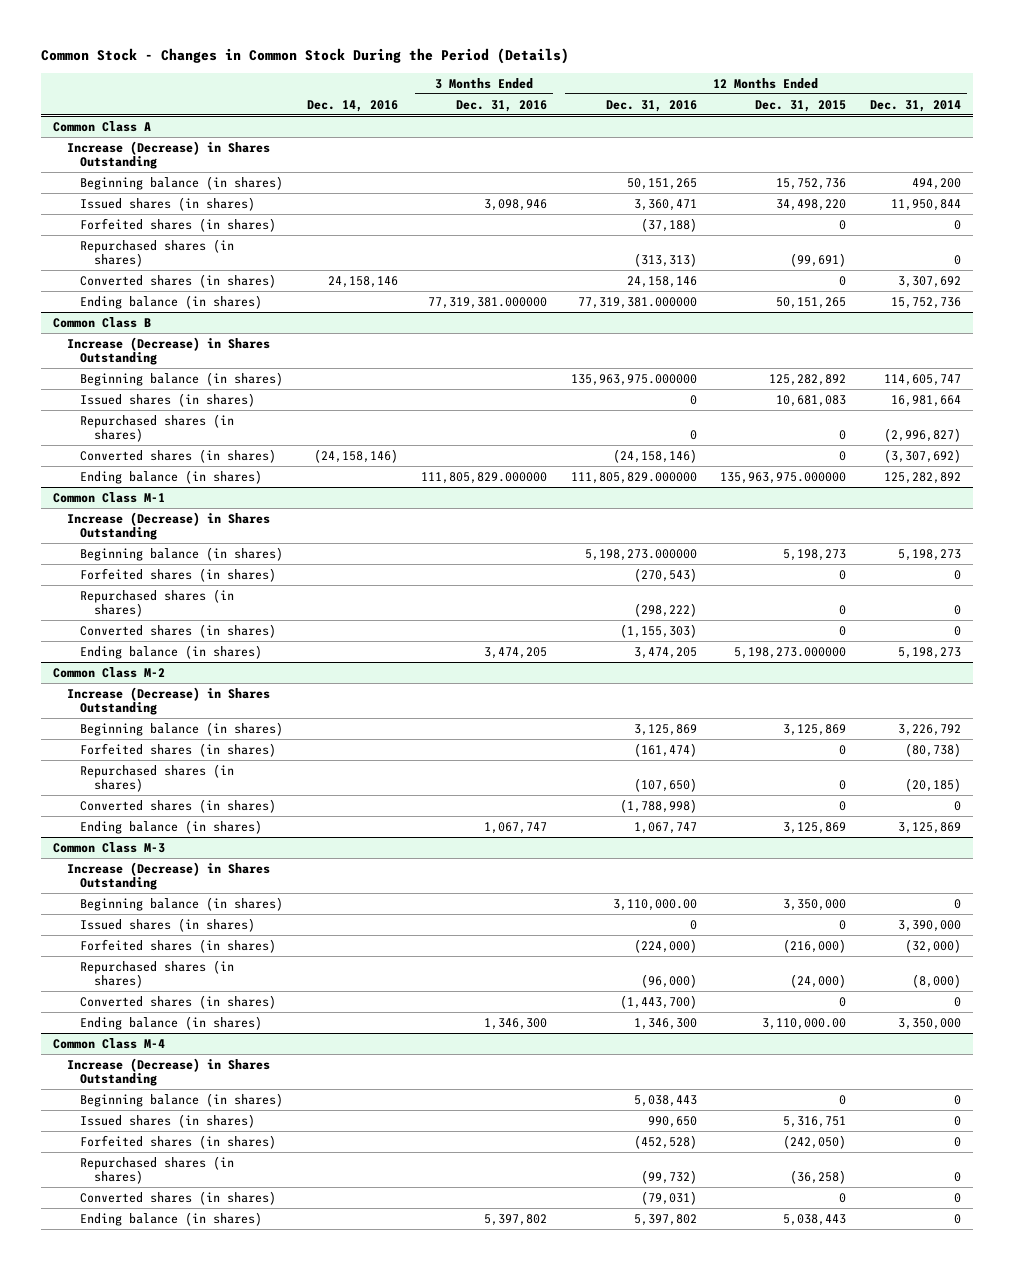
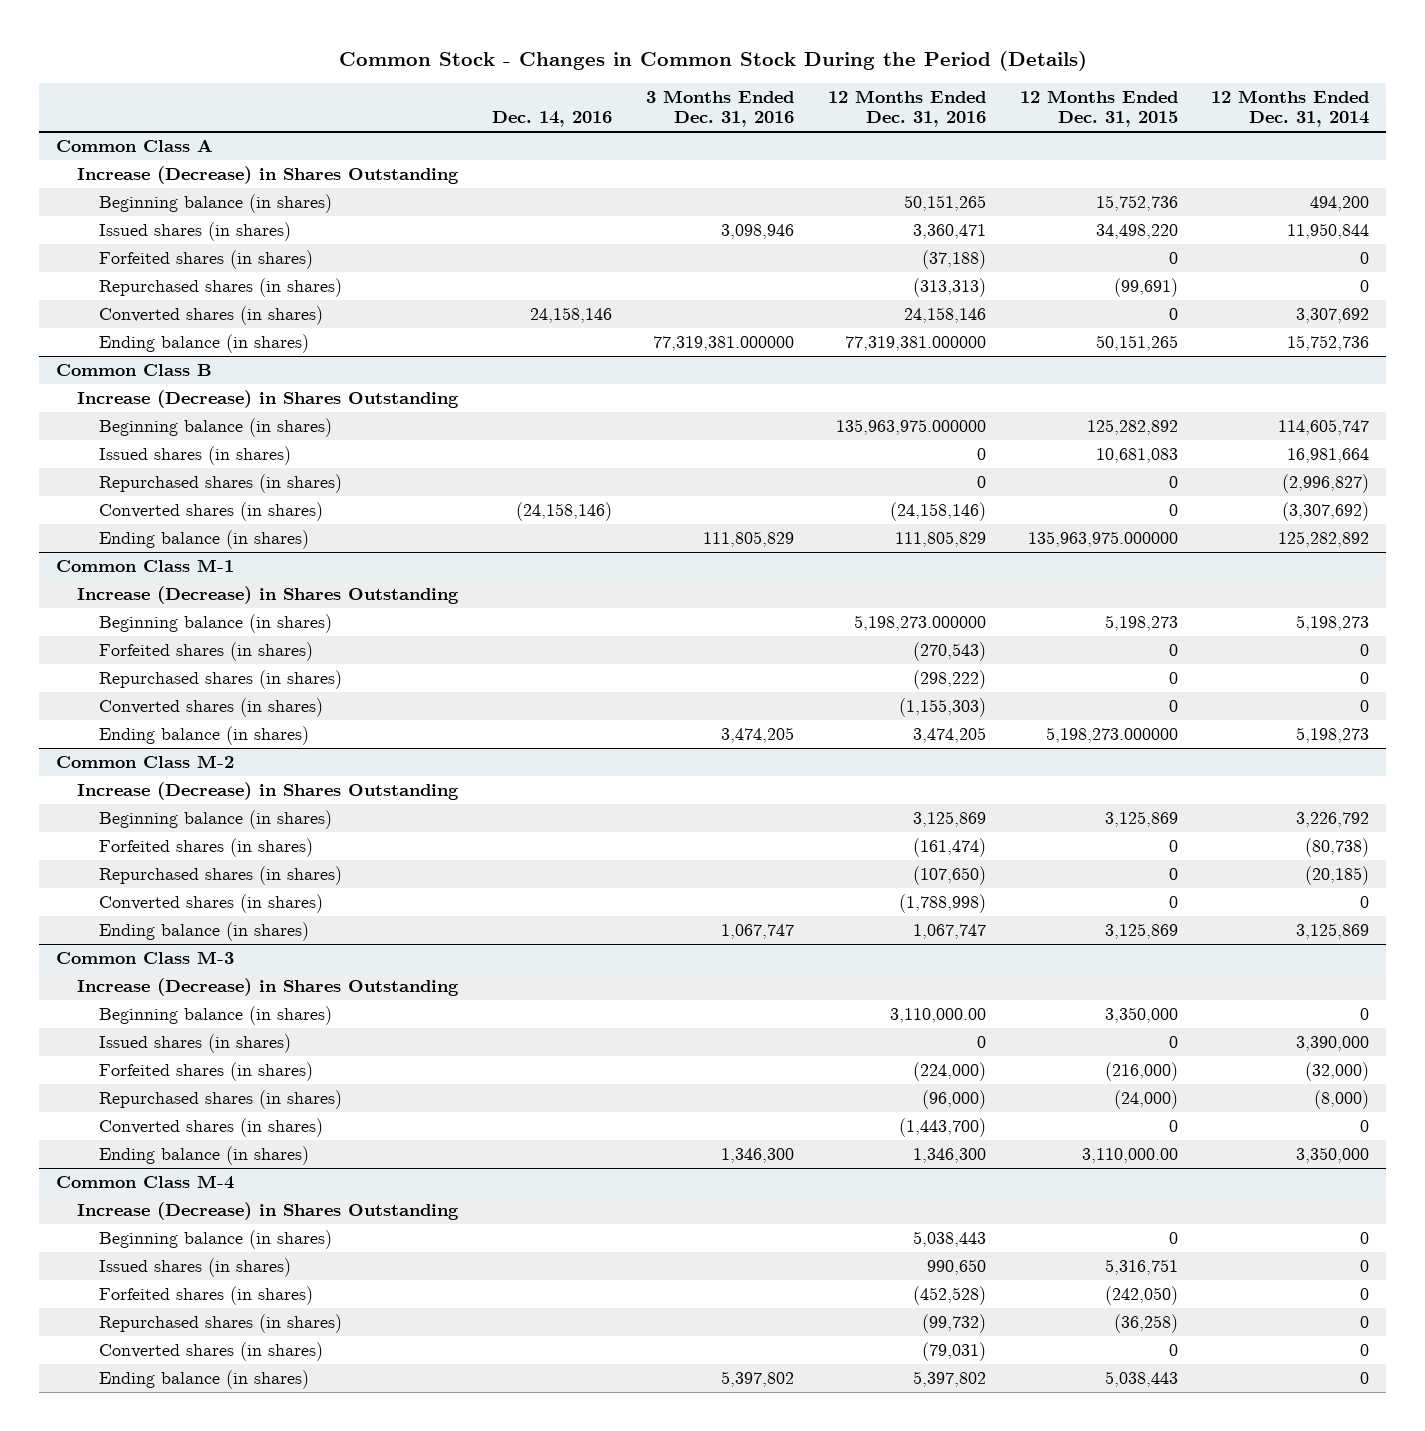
[421,471,548,484] 111,805,829.000000 -> [703,530,795,547] 111,805,829
[570,471,697,484] 111,805,829.000000 -> [894,530,986,547] 111,805,829

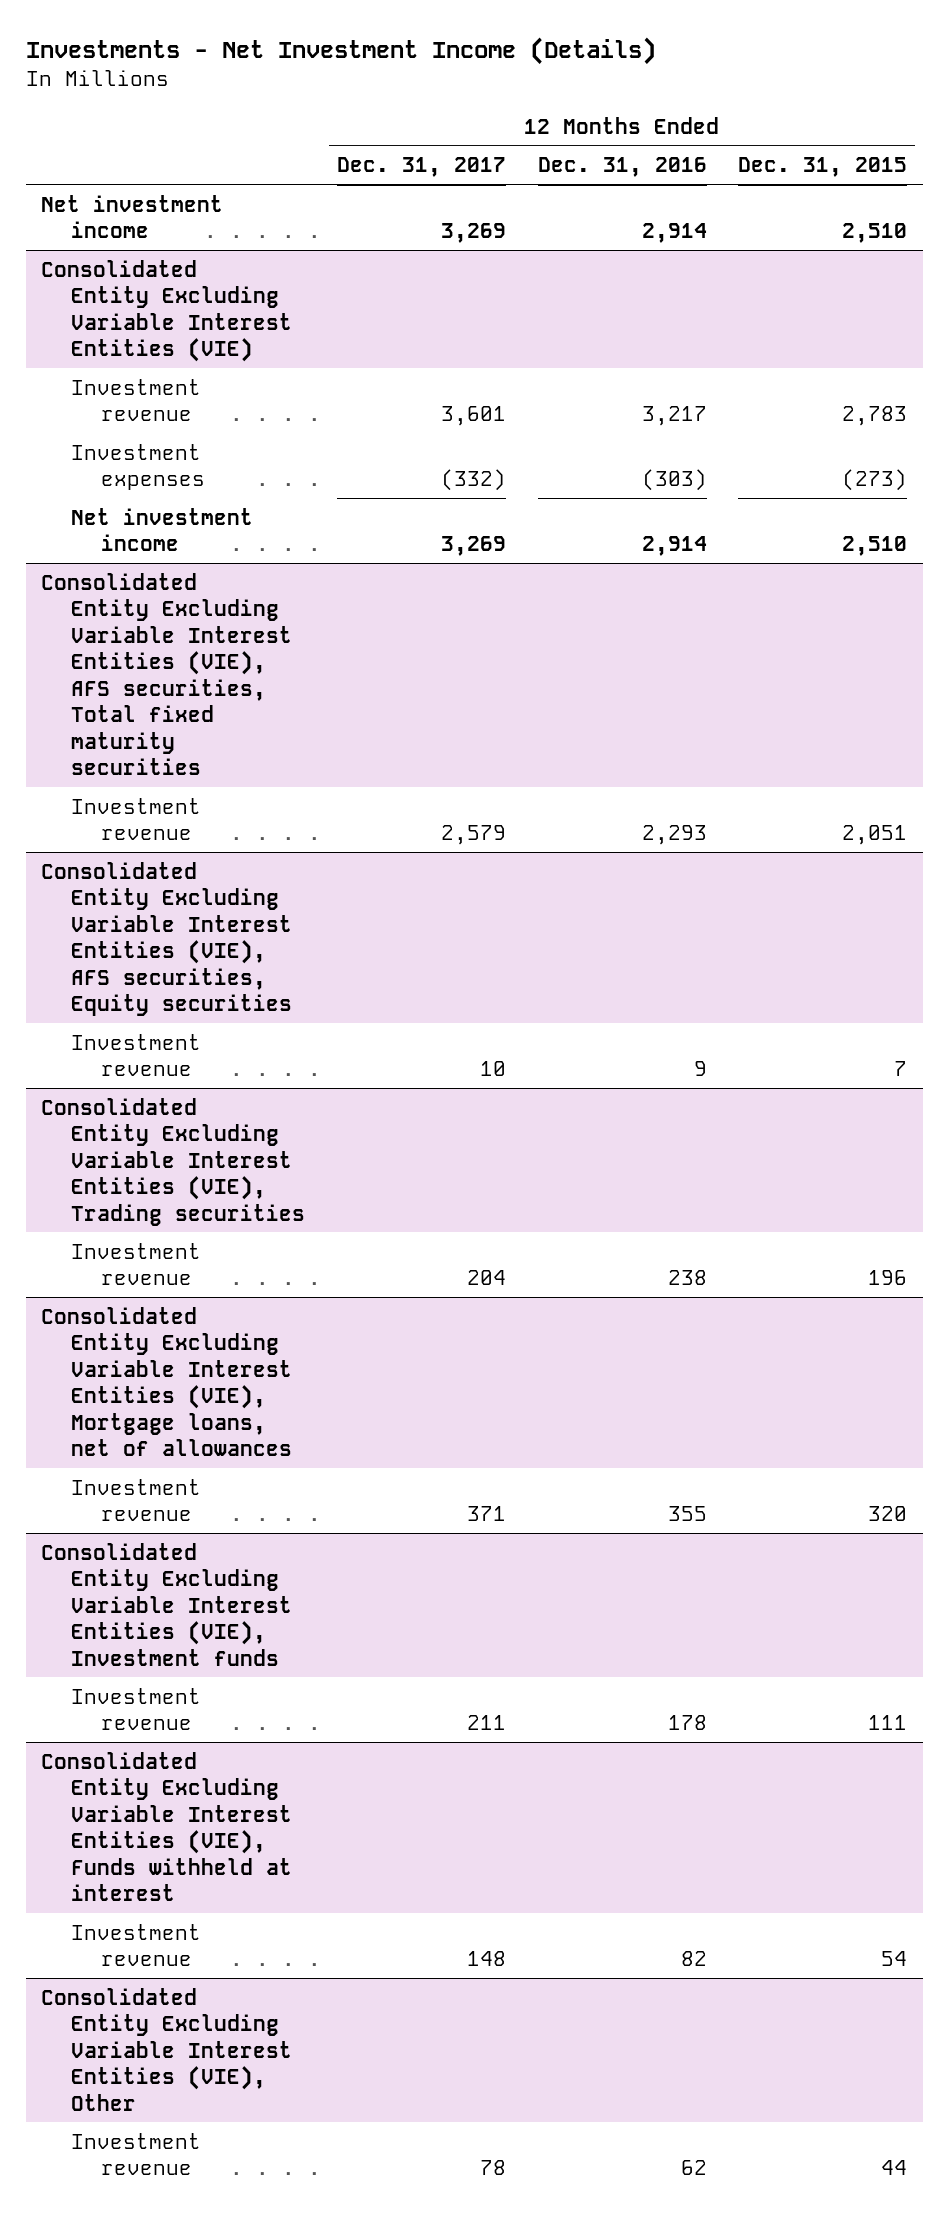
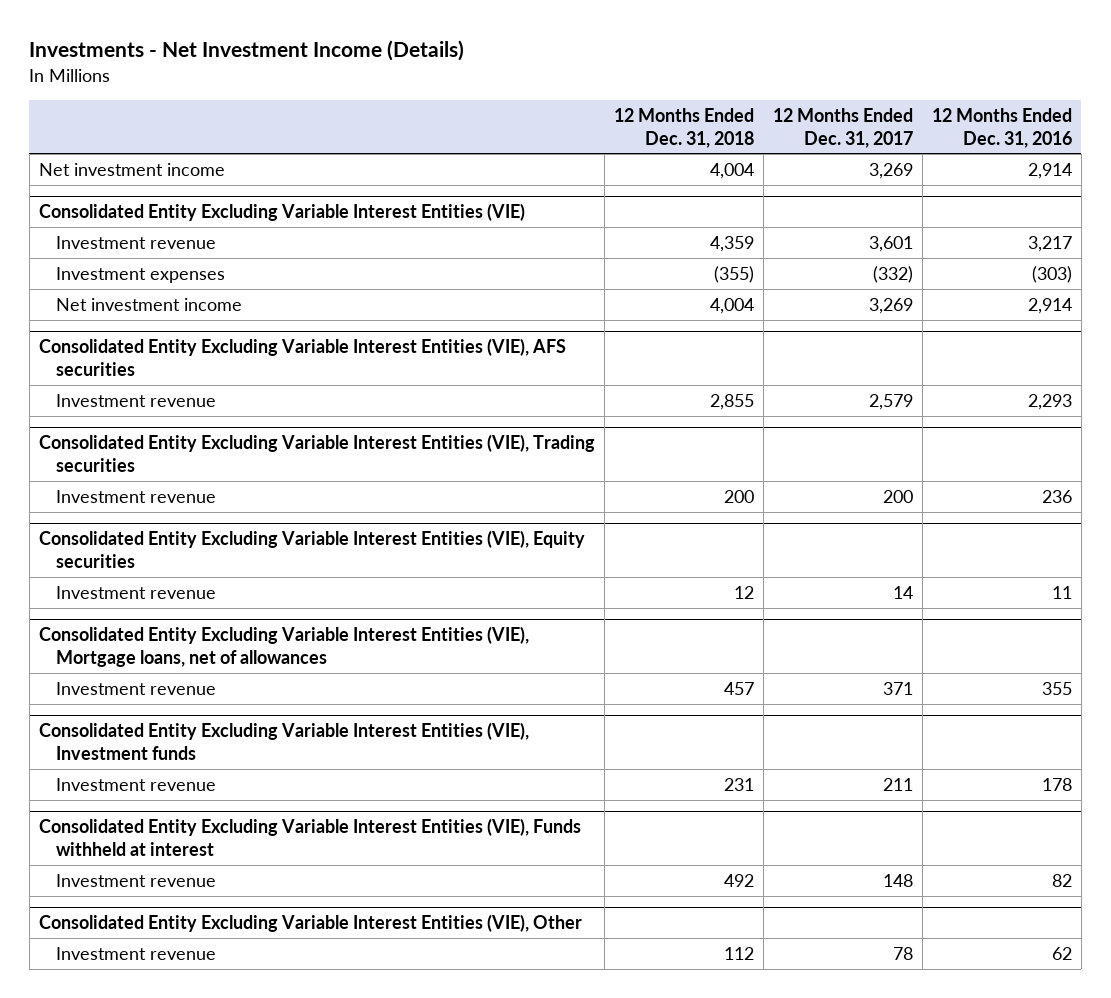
[738,157,908,178] Dec. 31, 2015 -> none
none -> [613,107,754,148] 12 Months Ended Dec. 31, 2018
[41,572,293,776] Consolidated Entity Excluding Variable Interest Entities (VIE), AFS securities, Total fixed maturity securities -> [38,338,566,377] Consolidated Entity Excluding Variable Interest Entities (VIE), AFS securities
[41,861,293,1017] Consolidated Entity Excluding Variable Interest Entities (VIE), AFS securities, Equity securities -> none
[71,1033,202,1077] Investment revenue -> none
[466,1270,506,1286] 204 -> [882,489,913,503] 200
[667,1270,707,1286] 238 -> [1041,489,1072,503] 236
none -> [38,530,585,569] Consolidated Entity Excluding Variable Interest Entities (VIE), Equity securities
none -> [55,585,216,599] Investment revenue

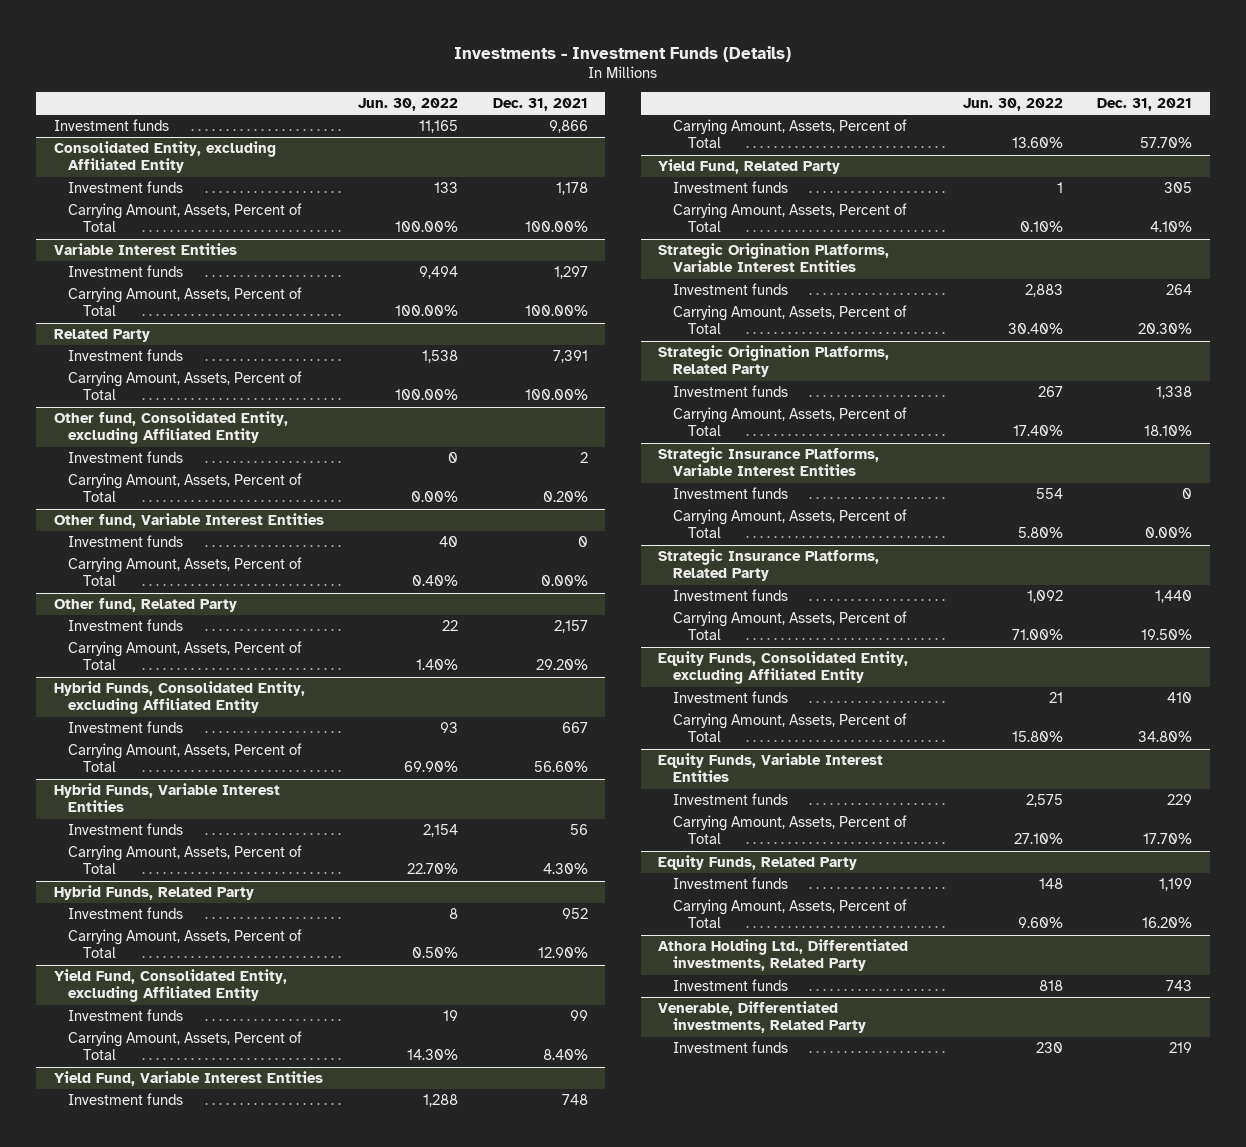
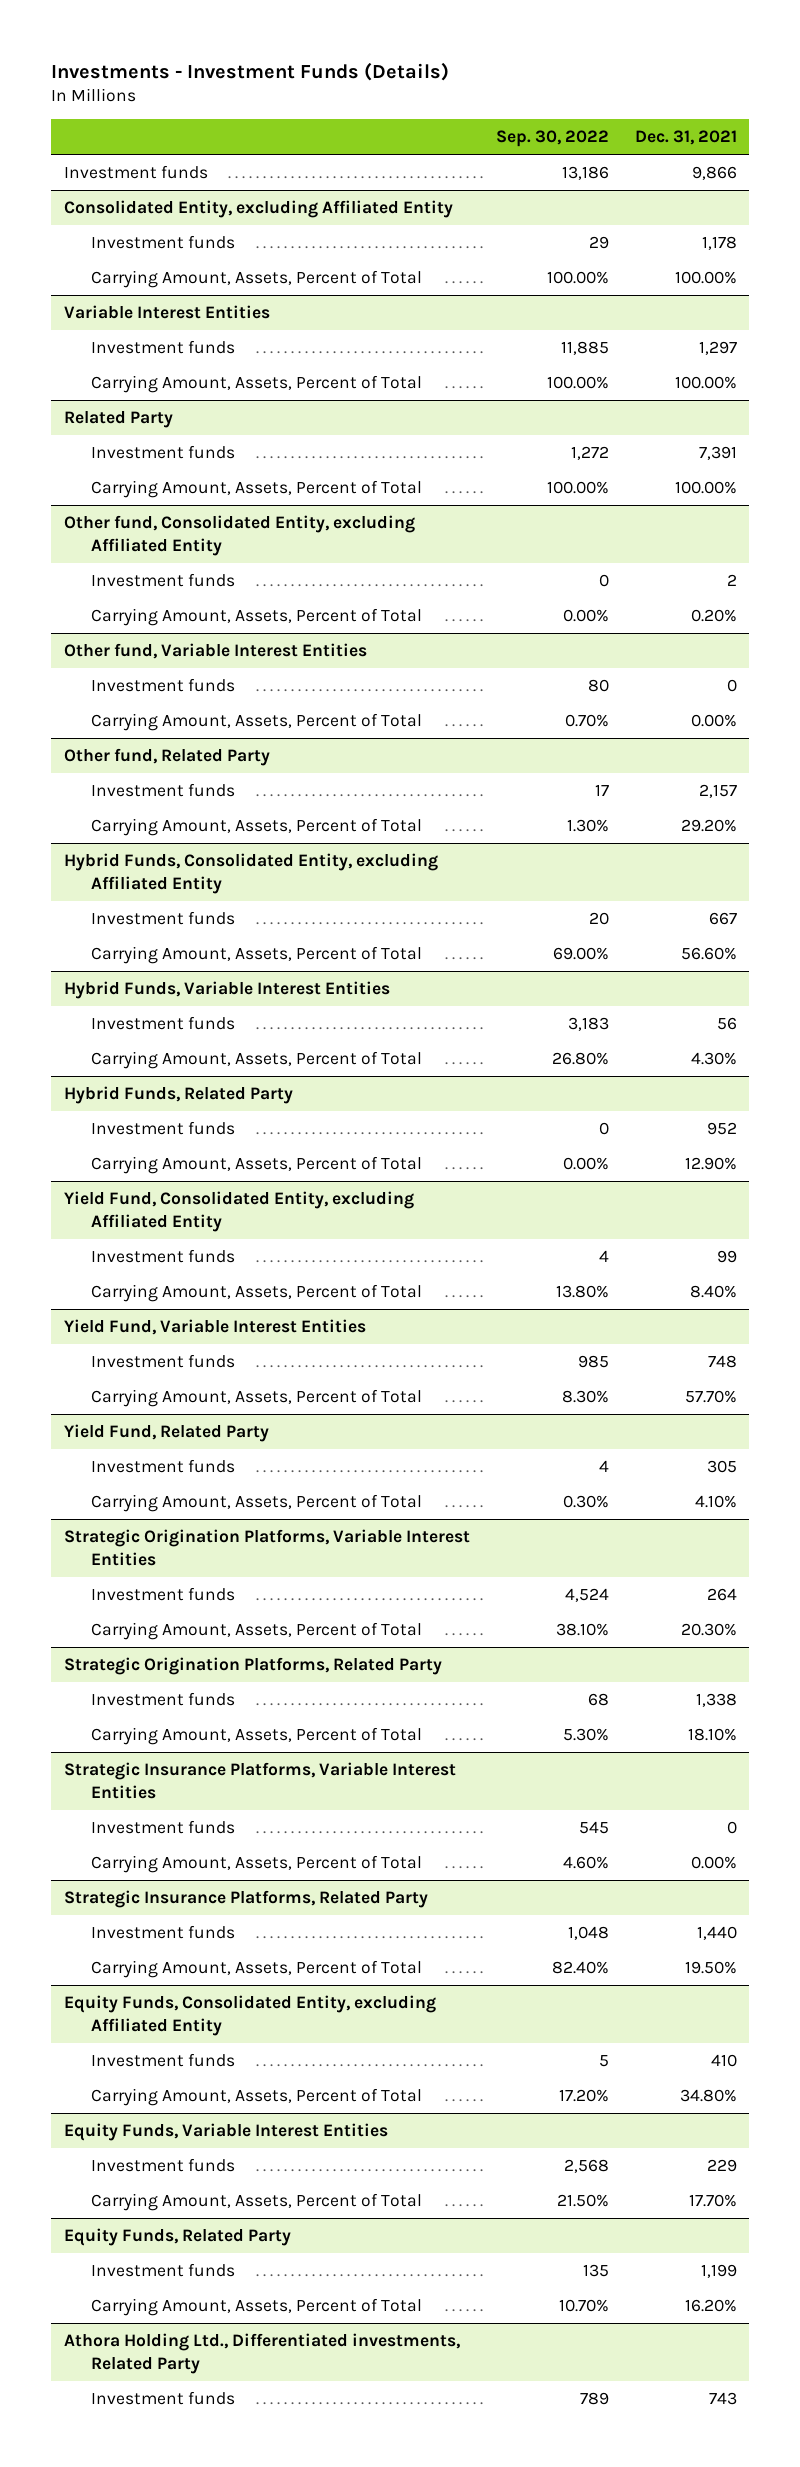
[358,98,459,112] Jun. 30, 2022 -> none
none -> [495,130,609,148] Sep. 30, 2022
[658,1000,866,1034] Venerable, Differentiated investments, Related Party -> none
[672,1040,788,1053] Investment funds -> none

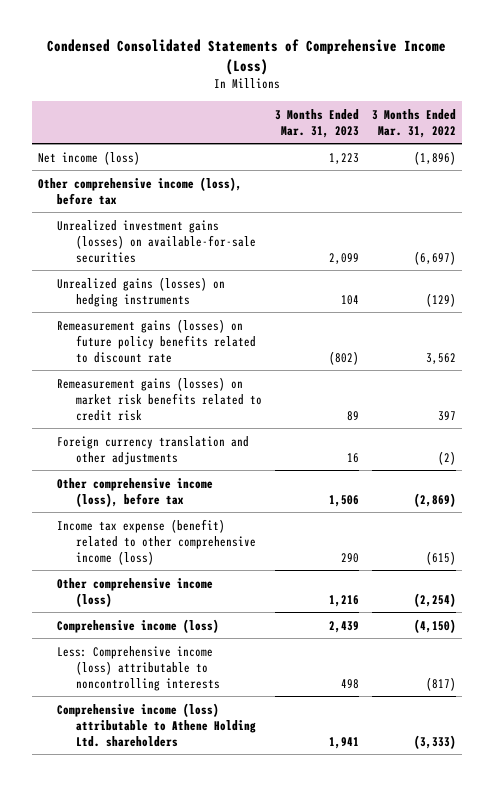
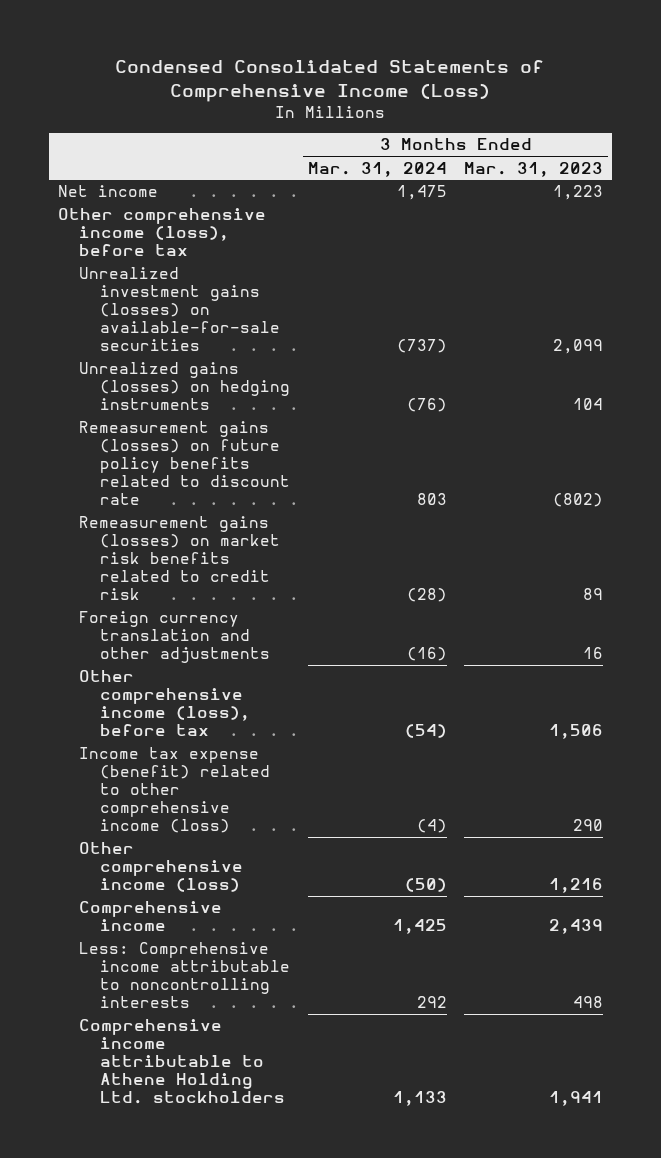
[371,108,456,138] 3 Months Ended Mar. 31, 2022 -> none
none -> [307,161,447,177] Mar. 31, 2024
[38,150,141,165] Net income (loss) -> [57,185,158,198] Net income
[57,618,220,633] Comprehensive income (loss) -> [79,901,223,932] Comprehensive income
[57,645,221,691] Less: Comprehensive income (loss) attributable to noncontrolling interests -> [79,942,291,1009] Less: Comprehensive income attributable to noncontrolling interests
[57,702,257,747] Comprehensive income (loss) attributable to Athene Holding Ltd. shareholders -> [79,1019,286,1105] Comprehensive income attributable to Athene Holding Ltd. stockholders

